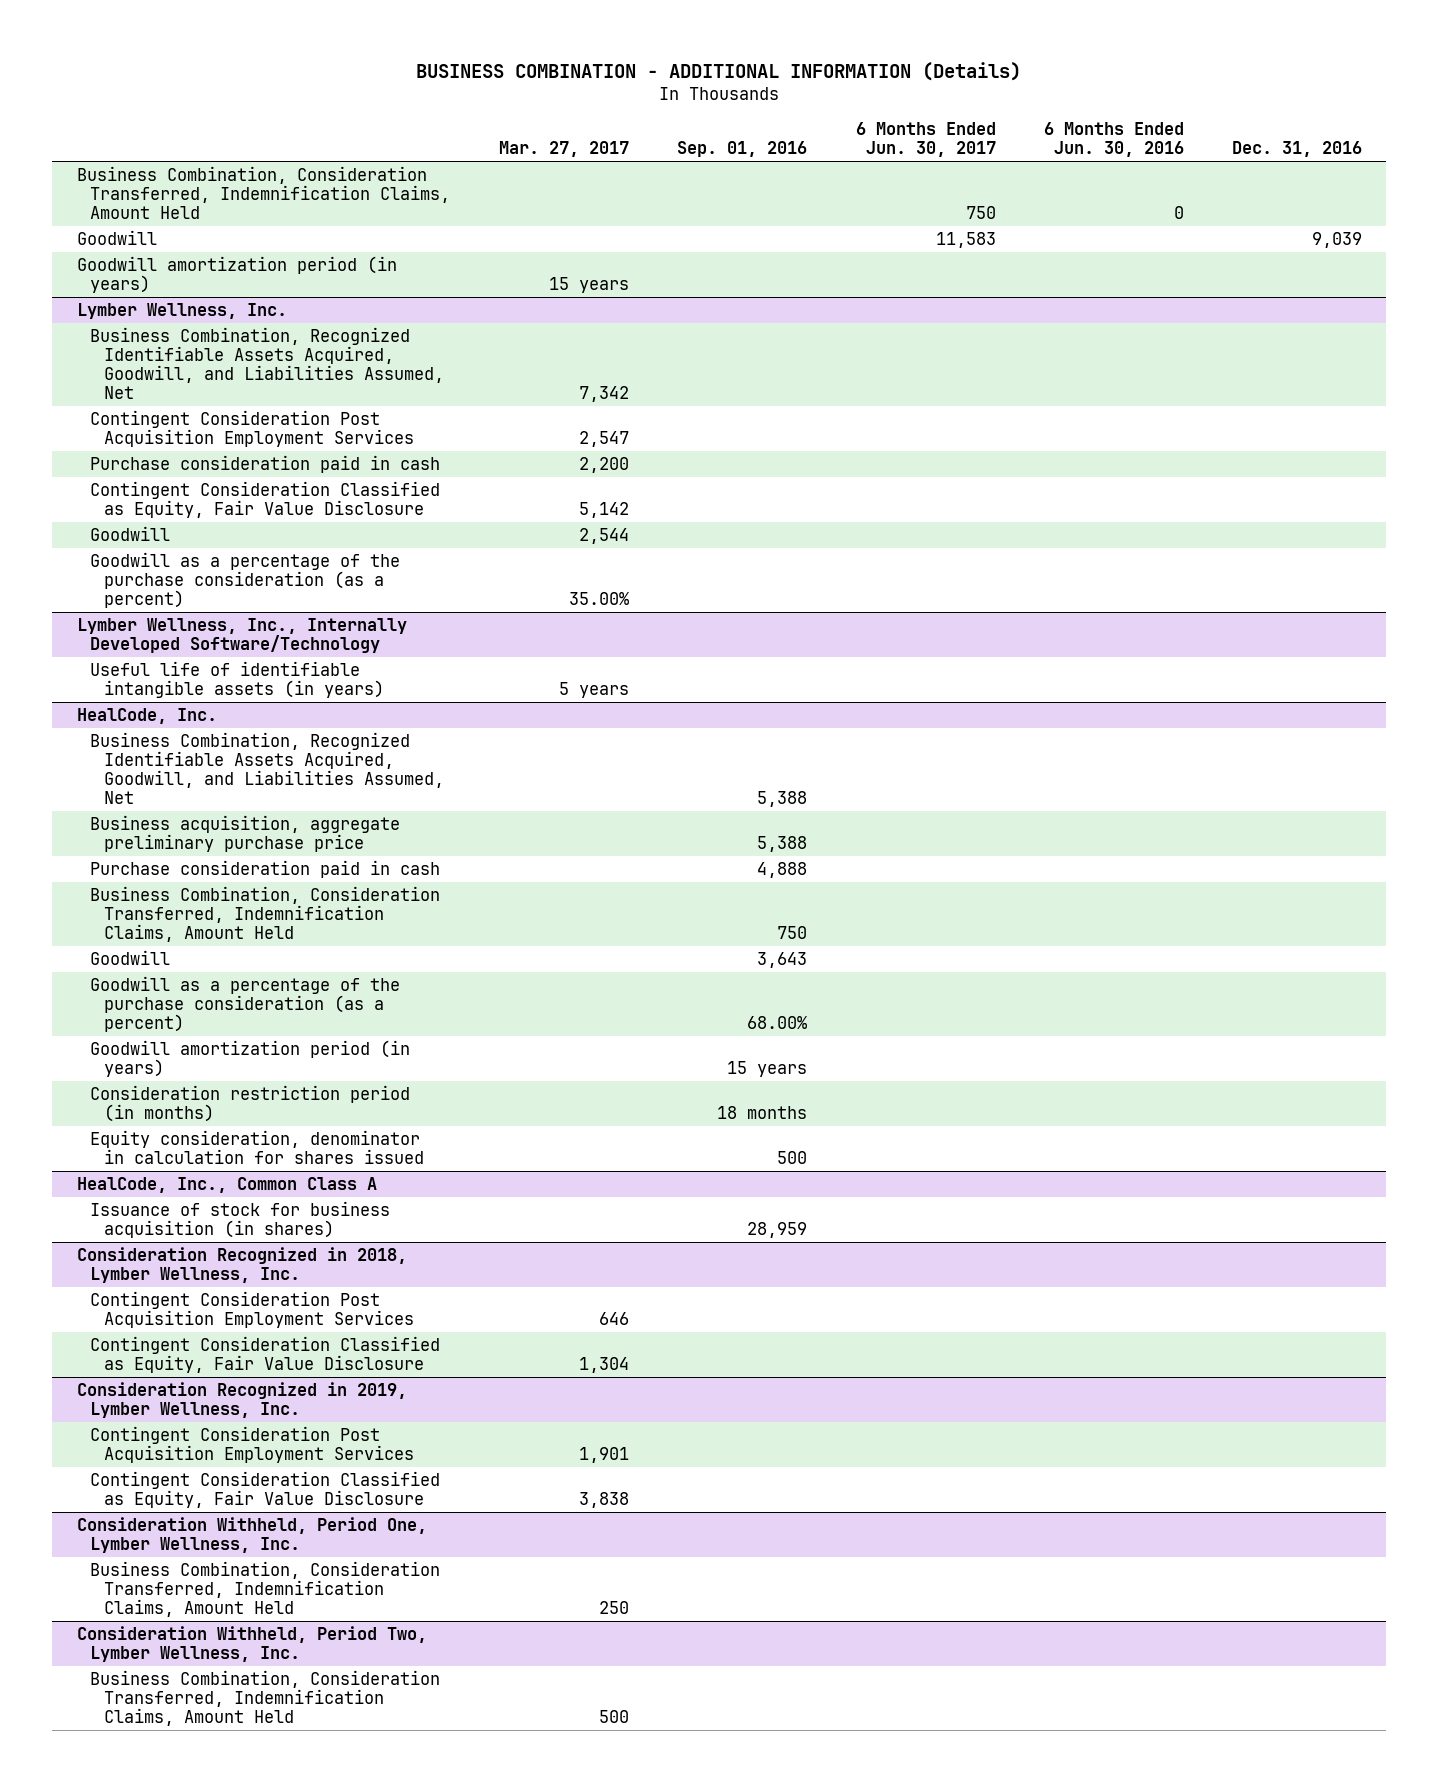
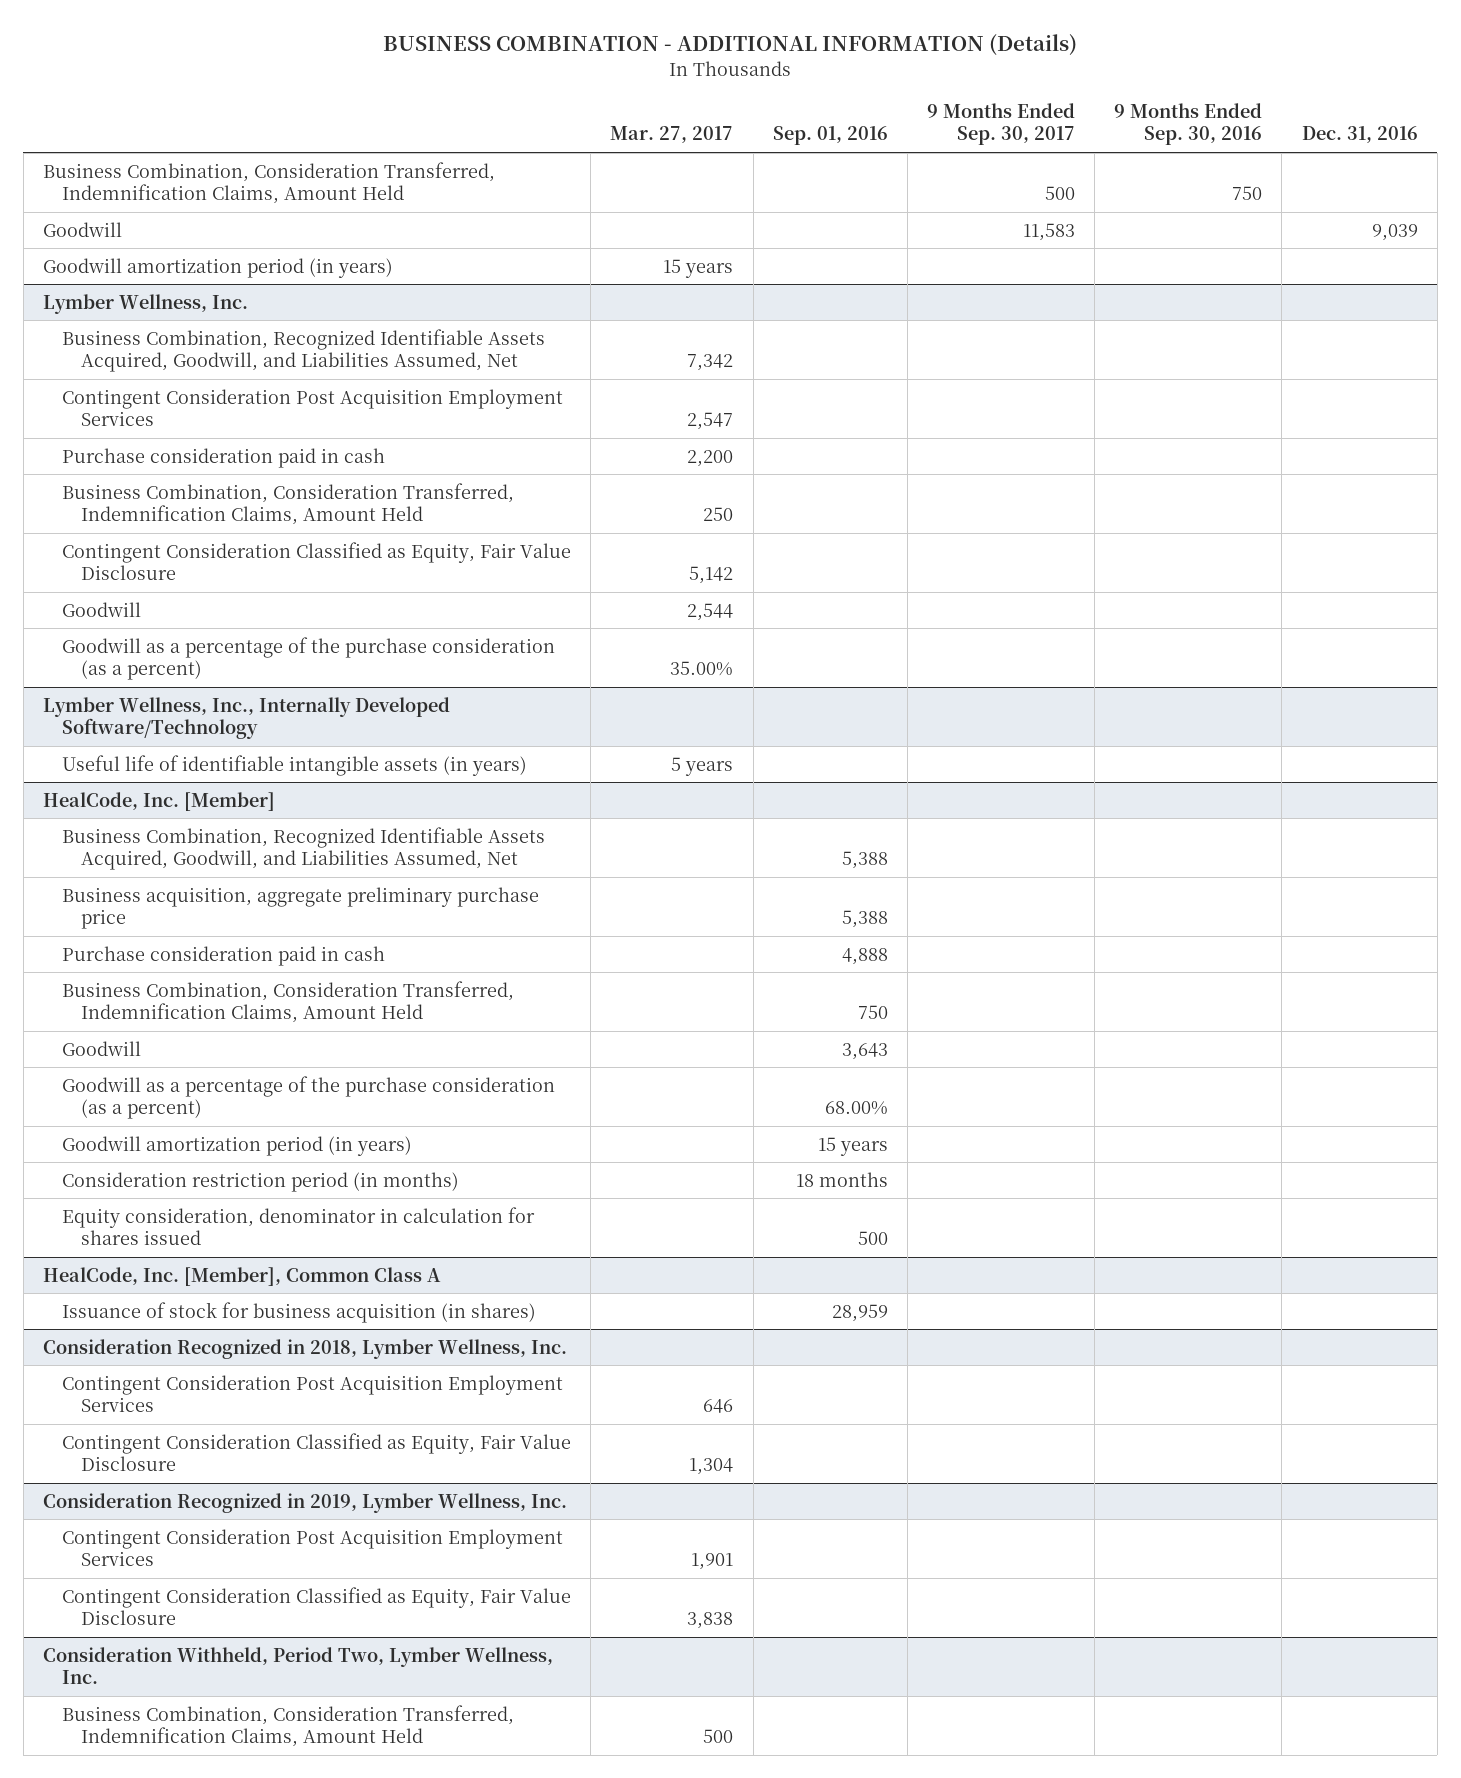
[855,121,996,158] 6 Months Ended Jun. 30, 2017 -> none
[1043,121,1184,158] 6 Months Ended Jun. 30, 2016 -> none
none -> [926,103,1075,146] 9 Months Ended Sep. 30, 2017
none -> [1114,103,1263,146] 9 Months Ended Sep. 30, 2016
none -> [62,482,515,526] Business Combination, Consideration Transferred, Indemnification Claims, Amount Held
[76,707,217,724] HealCode, Inc. -> [43,791,276,811] HealCode, Inc. [Member]
[76,1176,377,1193] HealCode, Inc., Common Class A -> [43,1266,442,1286] HealCode, Inc. [Member], Common Class A
[76,1516,427,1553] Consideration Withheld, Period One, Lymber Wellness, Inc. -> none
[90,1560,441,1618] Business Combination, Consideration Transferred, Indemnification Claims, Amount Held -> none

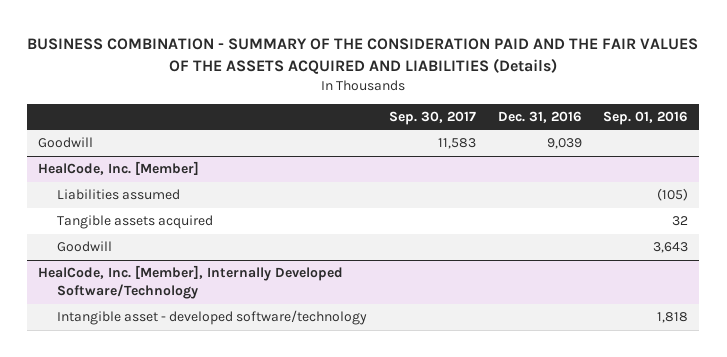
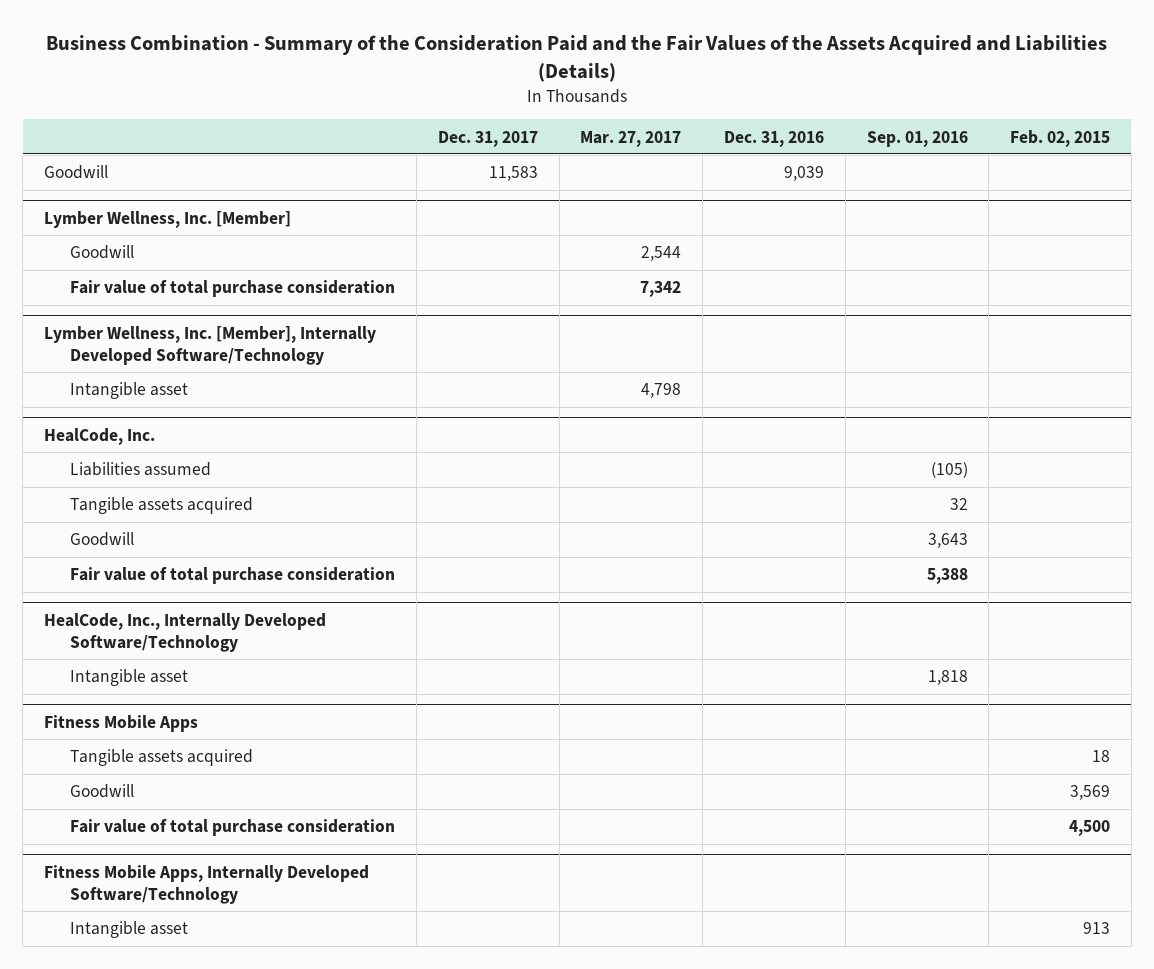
[27,38,699,74] BUSINESS COMBINATION - SUMMARY OF THE CONSIDERATION PAID AND THE FAIR VALUES OF THE ASSETS ACQUIRED AND LIABILITIES (Details) -> [46,35,1108,82] Business Combination - Summary of the Consideration Paid and the Fair Values of the Assets Acquired and Liabilities (Details)
[388,110,476,125] Sep. 30, 2017 -> none
none -> [437,130,538,147] Dec. 31, 2017
none -> [580,130,682,147] Mar. 27, 2017
none -> [1010,129,1111,147] Feb. 02, 2015
none -> [44,211,292,229] Lymber Wellness, Inc. [Member]
none -> [70,245,135,260] Goodwill
none -> [70,280,396,298] Fair value of total purchase consideration
none -> [44,326,377,365] Lymber Wellness, Inc. [Member], Internally Developed Software/Technology
none -> [70,382,189,400] Intangible asset
[38,161,200,176] HealCode, Inc. [Member] -> [44,428,156,446] HealCode, Inc.
none -> [70,567,396,585] Fair value of total purchase consideration
[38,265,344,300] HealCode, Inc. [Member], Internally Developed Software/Technology -> [44,613,327,652] HealCode, Inc., Internally Developed Software/Technology
[57,310,368,326] Intangible asset - developed software/technology -> [70,669,189,687] Intangible asset
none -> [44,715,199,733] Fitness Mobile Apps
none -> [70,749,254,767] Tangible assets acquired
none -> [70,784,135,799] Goodwill
none -> [70,819,396,837] Fair value of total purchase consideration
none -> [44,865,370,904] Fitness Mobile Apps, Internally Developed Software/Technology
none -> [70,921,189,939] Intangible asset

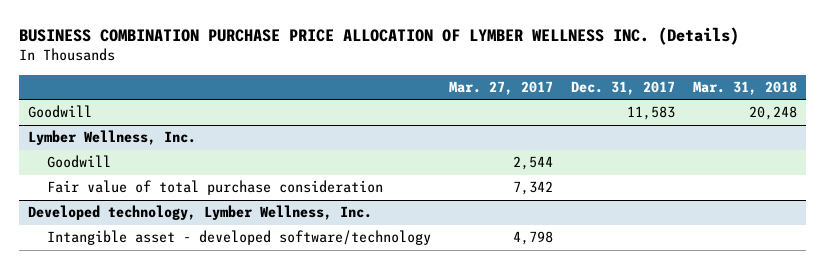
[46,35,1108,82] Business Combination - Summary of the Consideration Paid and the Fair Values of the Assets Acquired and Liabilities (Details) -> [18,27,739,46] BUSINESS COMBINATION PURCHASE PRICE ALLOCATION OF LYMBER WELLNESS INC. (Details)
[723,130,824,147] Dec. 31, 2016 -> none
[866,130,968,147] Sep. 01, 2016 -> none
[1010,129,1111,147] Feb. 02, 2015 -> none
none -> [692,81,797,96] Mar. 31, 2018
[44,211,292,229] Lymber Wellness, Inc. [Member] -> [27,130,196,146] Lymber Wellness, Inc.
[44,428,156,446] HealCode, Inc. -> none
[70,462,212,477] Liabilities assumed -> none
[70,497,254,515] Tangible assets acquired -> none
[70,532,135,547] Goodwill -> none
[70,567,396,585] Fair value of total purchase consideration -> none
[44,613,327,652] HealCode, Inc., Internally Developed Software/Technology -> none
[70,669,189,687] Intangible asset -> none
[44,715,199,733] Fitness Mobile Apps -> none
[70,749,254,767] Tangible assets acquired -> none
[70,784,135,799] Goodwill -> none
[70,819,396,837] Fair value of total purchase consideration -> none
[44,865,370,904] Fitness Mobile Apps, Internally Developed Software/Technology -> none
[70,921,189,939] Intangible asset -> none
[44,326,377,365] Lymber Wellness, Inc. [Member], Internally Developed Software/Technology -> [27,205,372,221] Developed technology, Lymber Wellness, Inc.
[70,382,189,400] Intangible asset -> [46,230,431,246] Intangible asset - developed software/technology

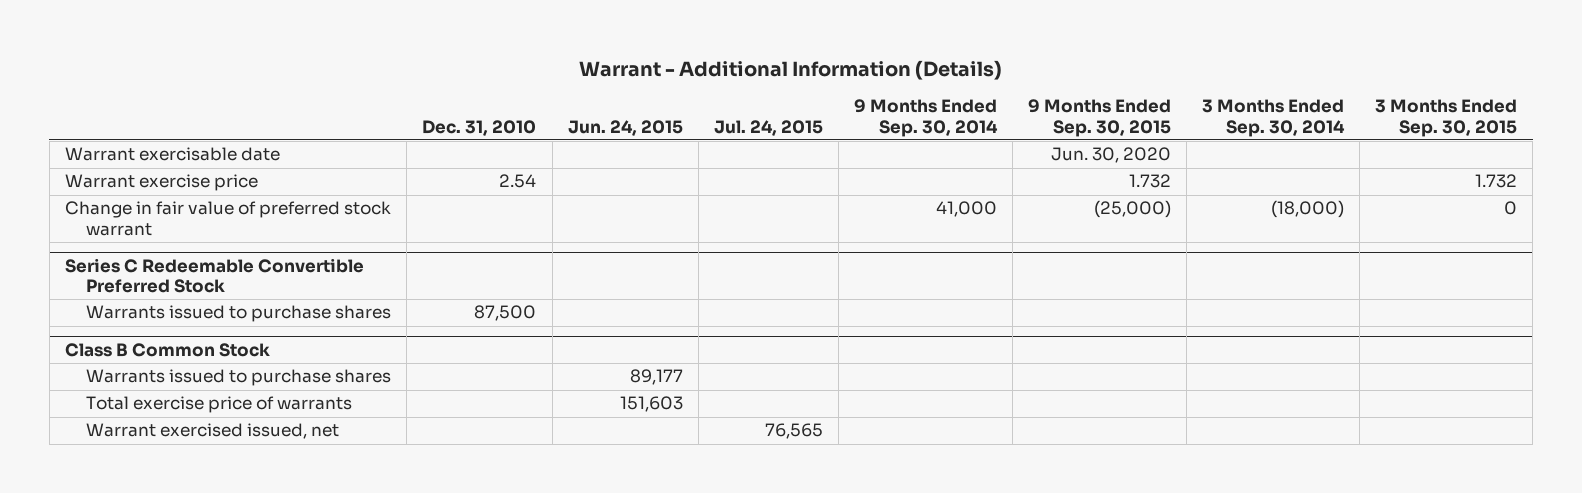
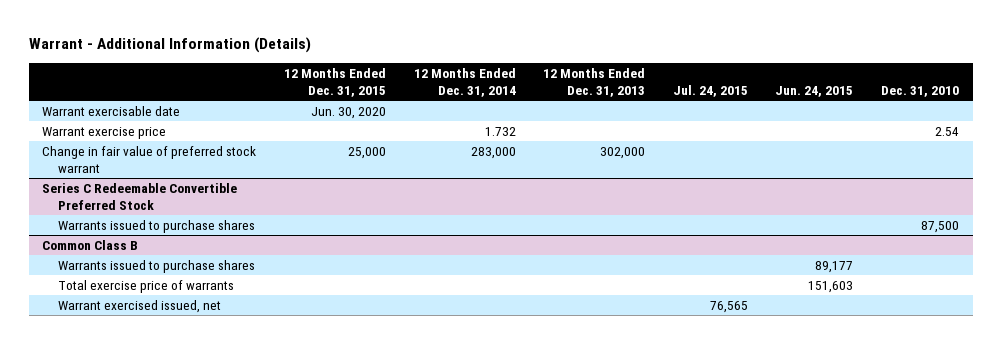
[853,99,998,137] 9 Months Ended Sep. 30, 2014 -> none
[1027,99,1171,137] 9 Months Ended Sep. 30, 2015 -> none
[1201,99,1345,137] 3 Months Ended Sep. 30, 2014 -> none
[1375,99,1518,137] 3 Months Ended Sep. 30, 2015 -> none
none -> [284,67,387,97] 12 Months Ended Dec. 31, 2015
none -> [413,67,516,97] 12 Months Ended Dec. 31, 2014
none -> [543,67,646,97] 12 Months Ended Dec. 31, 2013
[64,342,270,357] Class B Common Stock -> [42,240,139,251] Common Class B

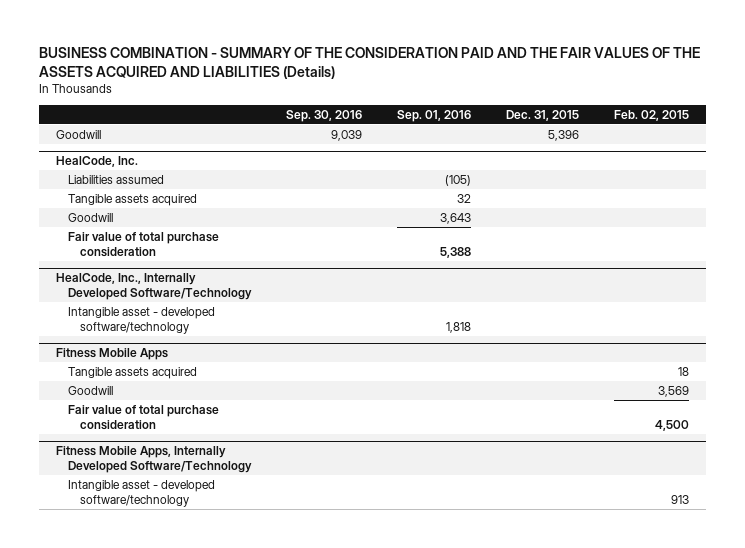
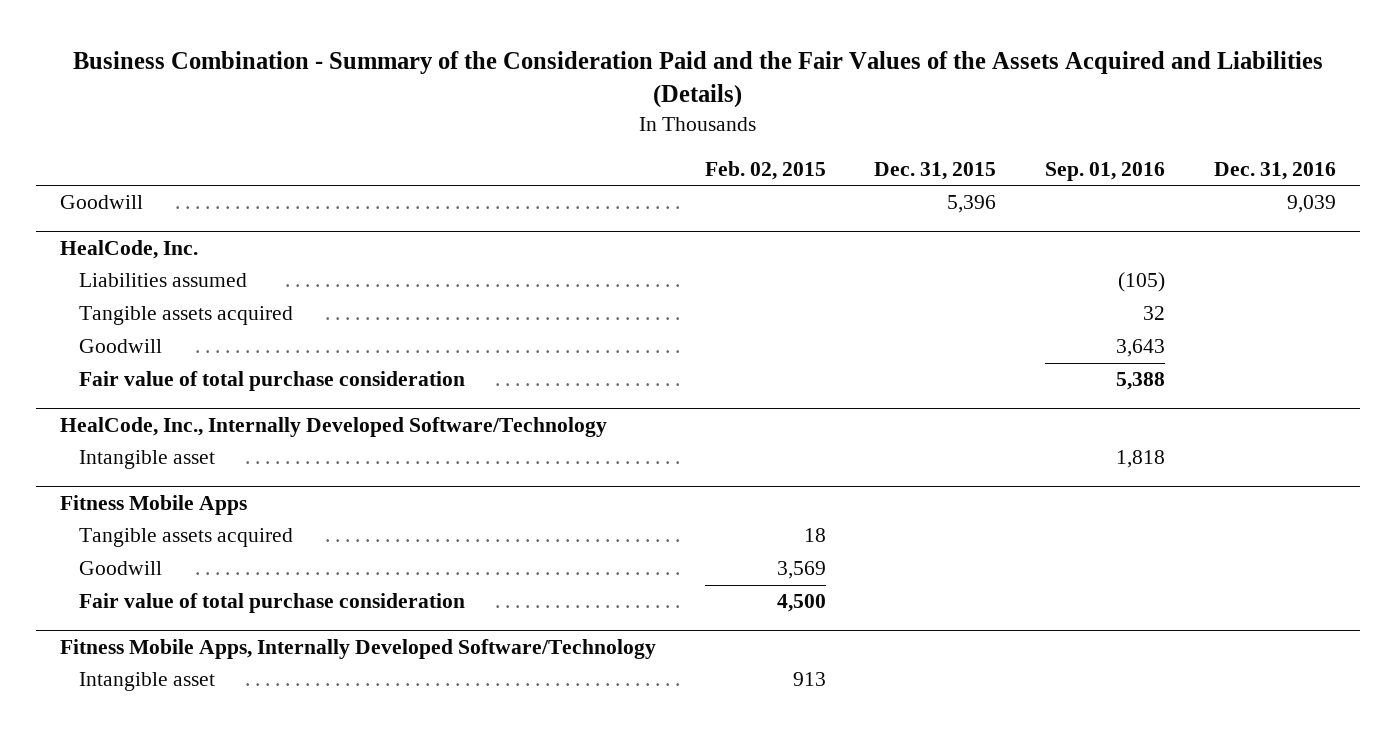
[39,46,701,79] BUSINESS COMBINATION - SUMMARY OF THE CONSIDERATION PAID AND THE FAIR VALUES OF THE ASSETS ACQUIRED AND LIABILITIES (Details) -> [72,50,1323,109] Business Combination - Summary of the Consideration Paid and the Fair Values of the Assets Acquired and Liabilities (Details)
[286,109,363,122] Sep. 30, 2016 -> none
none -> [1213,161,1336,180] Dec. 31, 2016
[68,306,216,334] Intangible asset - developed software/technology -> [78,450,215,470] Intangible asset
[68,479,216,507] Intangible asset - developed software/technology -> [78,672,215,692] Intangible asset

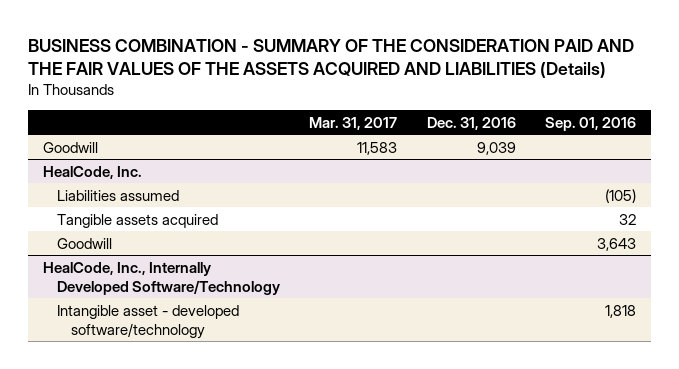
[72,50,1323,109] Business Combination - Summary of the Consideration Paid and the Fair Values of the Assets Acquired and Liabilities (Details) -> [28,38,635,78] BUSINESS COMBINATION - SUMMARY OF THE CONSIDERATION PAID AND THE FAIR VALUES OF THE ASSETS ACQUIRED AND LIABILITIES (Details)
[704,160,826,180] Feb. 02, 2015 -> none
[874,161,997,180] Dec. 31, 2015 -> none
none -> [309,116,398,130] Mar. 31, 2017
[78,371,465,392] Fair value of total purchase consideration -> none
[59,495,247,516] Fitness Mobile Apps -> none
[78,528,293,548] Tangible assets acquired -> none
[78,561,162,576] Goodwill -> none
[78,593,465,614] Fair value of total purchase consideration -> none
[59,639,656,660] Fitness Mobile Apps, Internally Developed Software/Technology -> none
[78,672,215,692] Intangible asset -> none
[78,450,215,470] Intangible asset -> [56,304,239,339] Intangible asset - developed software/technology

